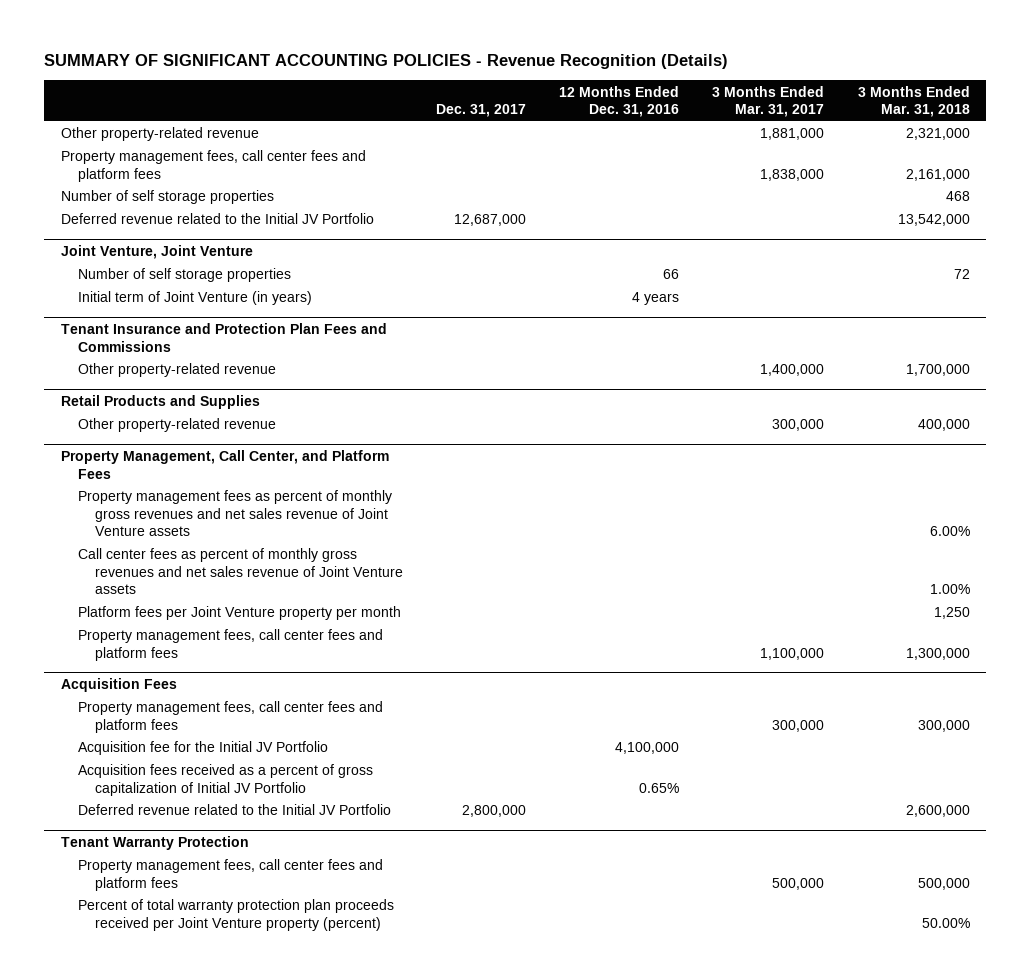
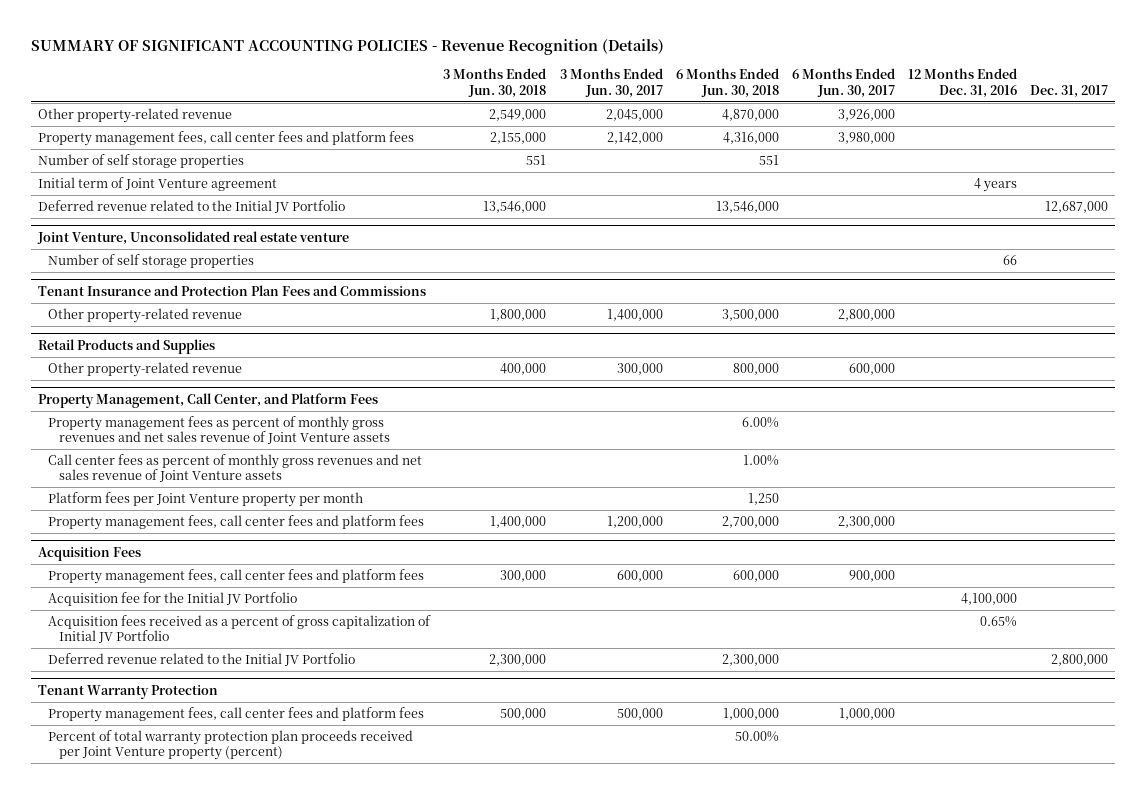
[712,85,825,118] 3 Months Ended Mar. 31, 2017 -> none
[857,85,970,118] 3 Months Ended Mar. 31, 2018 -> none
none -> [443,68,547,98] 3 Months Ended Jun. 30, 2018
none -> [559,68,663,98] 3 Months Ended Jun. 30, 2017
none -> [675,68,779,98] 6 Months Ended Jun. 30, 2018
none -> [791,68,895,98] 6 Months Ended Jun. 30, 2017
none -> [37,177,277,192] Initial term of Joint Venture agreement
[60,245,253,260] Joint Venture, Joint Venture -> [36,230,349,245] Joint Venture, Unconsolidated real estate venture
[77,291,312,306] Initial term of Joint Venture (in years) -> none

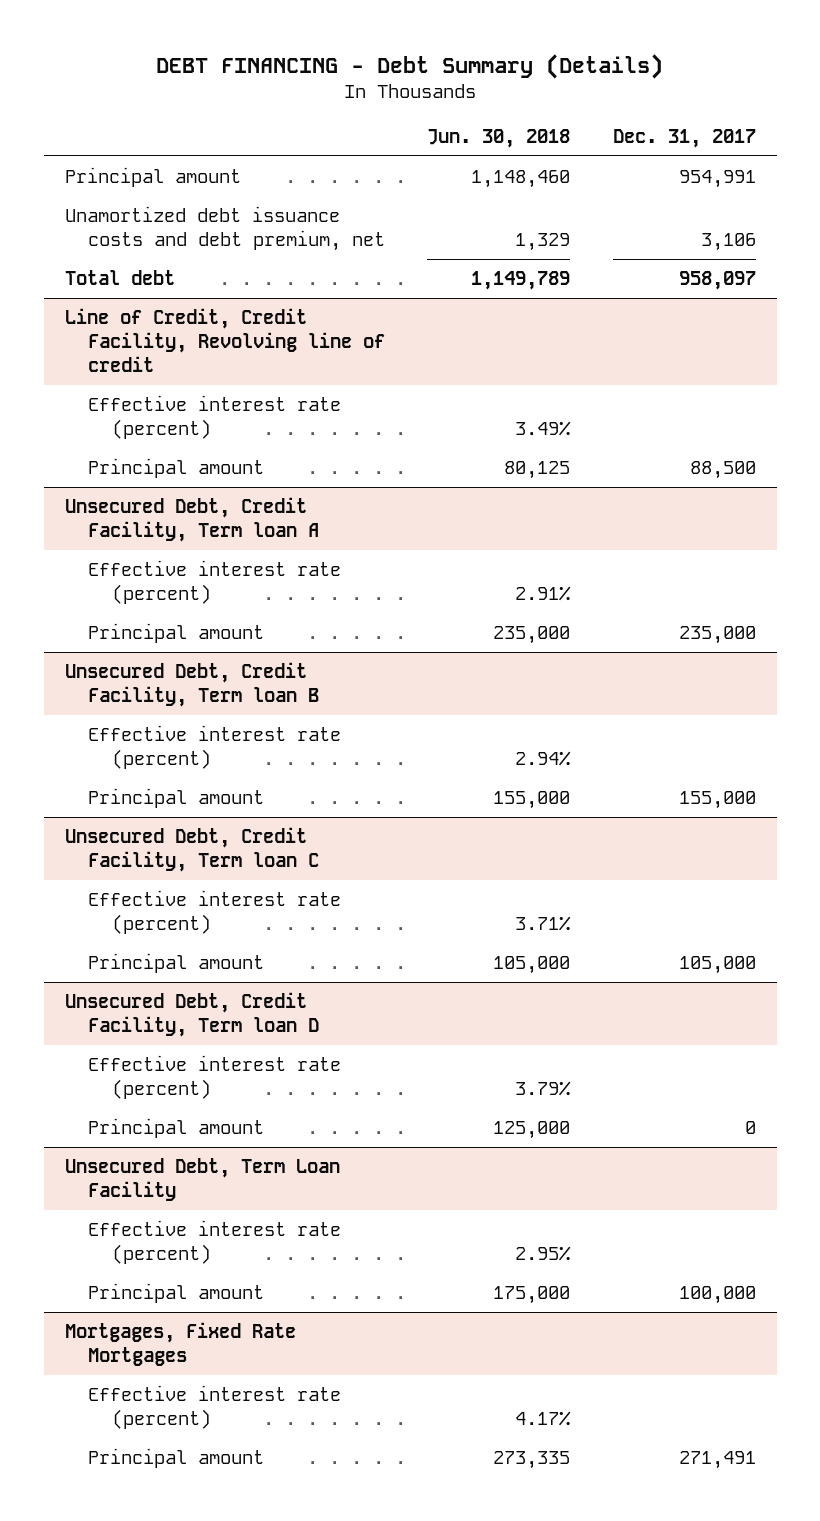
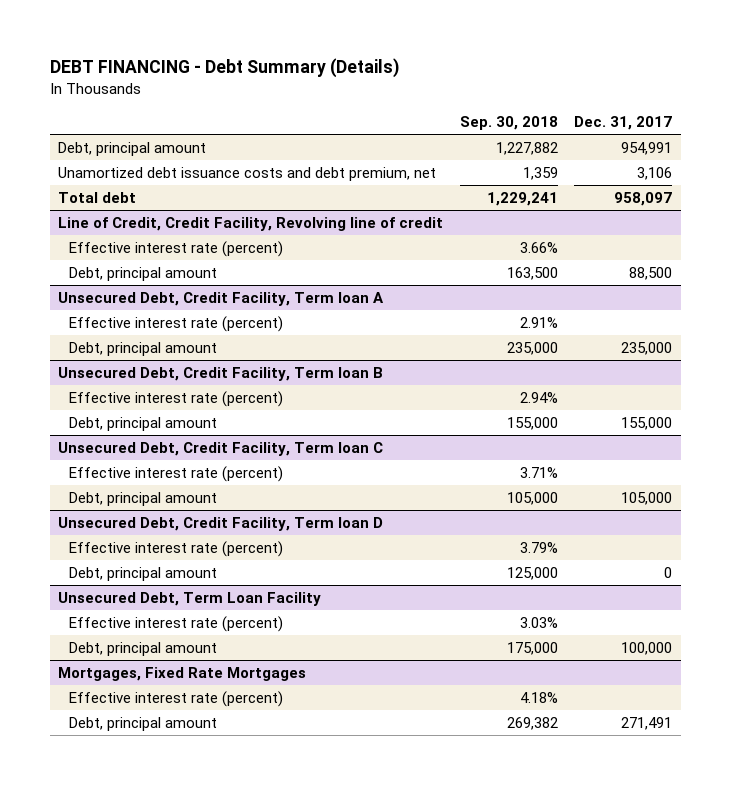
[427,128,571,148] Jun. 30, 2018 -> none
none -> [459,115,558,130] Sep. 30, 2018
[64,167,241,188] Principal amount -> [57,141,206,156] Debt, principal amount
[88,458,265,479] Principal amount -> [68,266,217,281] Debt, principal amount
[88,623,265,644] Principal amount -> [68,341,217,356] Debt, principal amount
[88,788,265,809] Principal amount -> [68,416,217,431] Debt, principal amount
[88,953,265,974] Principal amount -> [68,491,217,506] Debt, principal amount
[88,1118,265,1139] Principal amount -> [68,566,217,581] Debt, principal amount
[88,1283,265,1304] Principal amount -> [68,641,217,656] Debt, principal amount
[88,1448,265,1469] Principal amount -> [68,716,217,731] Debt, principal amount

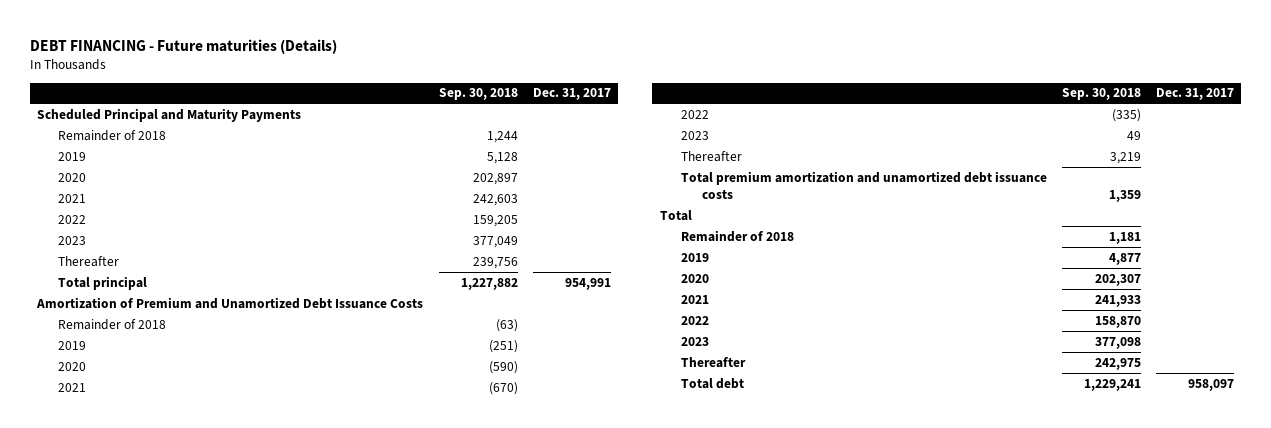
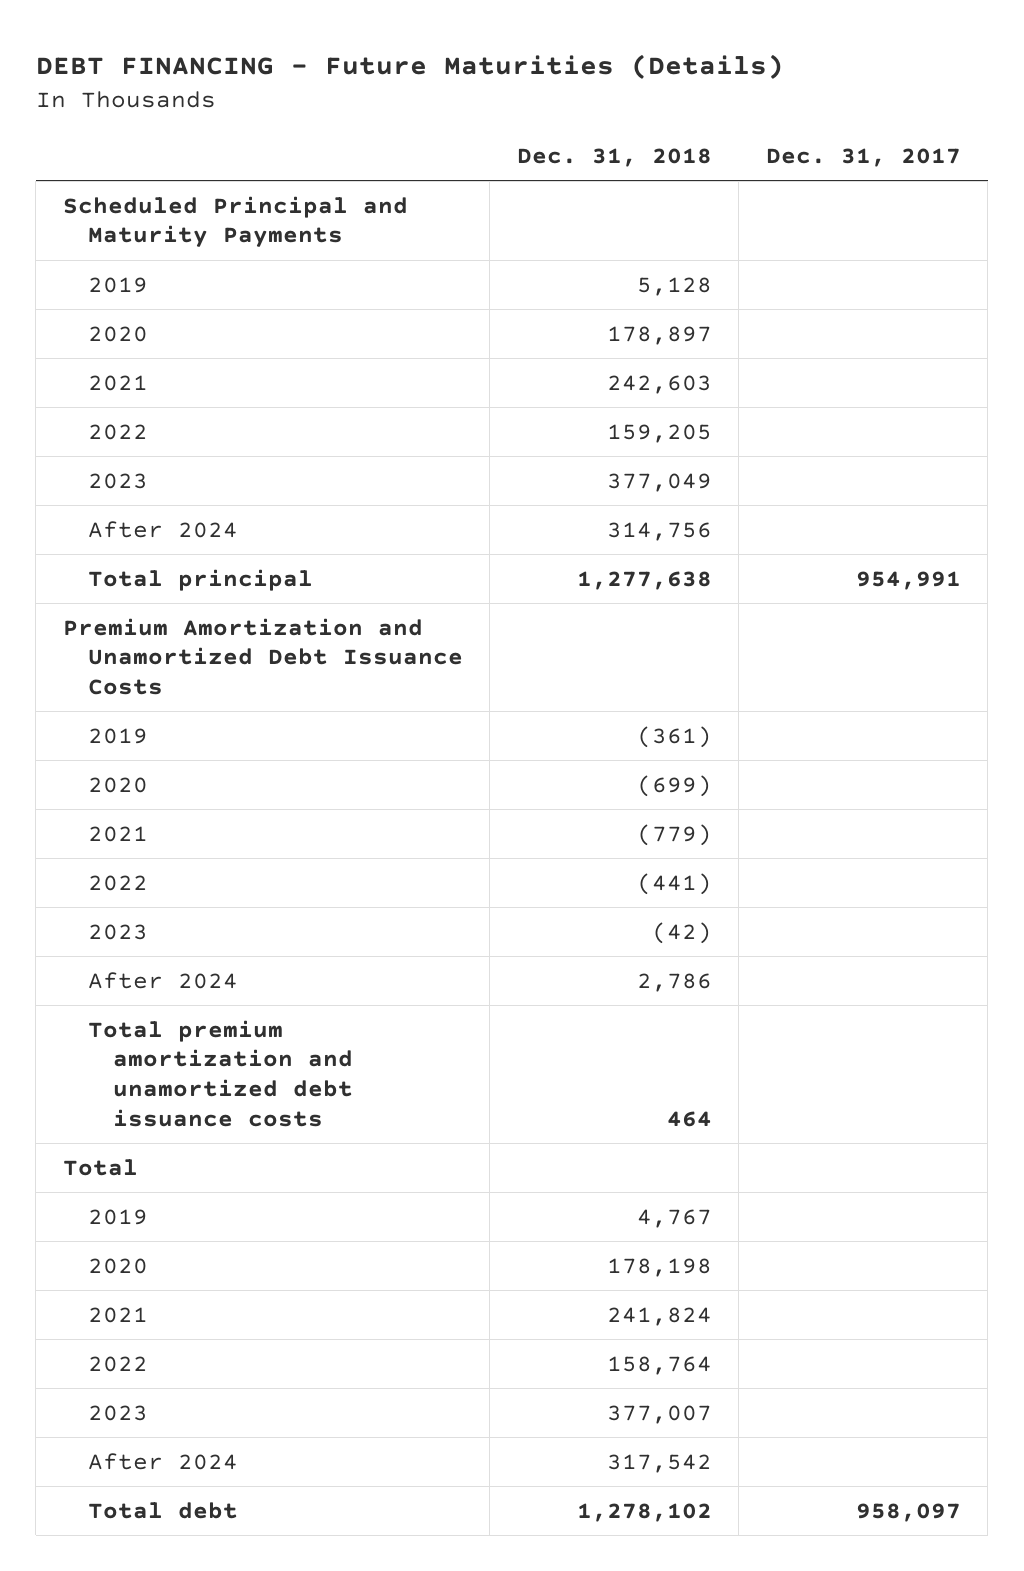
[29,38,337,54] DEBT FINANCING - Future maturities (Details) -> [35,53,784,79] DEBT FINANCING - Future Maturities (Details)
[439,88,519,101] Sep. 30, 2018 -> none
none -> [516,147,712,167] Dec. 31, 2018
[58,129,167,141] Remainder of 2018 -> none
[58,255,120,267] Thereafter -> none
none -> [88,520,239,538] After 2024
[58,318,167,330] Remainder of 2018 -> none
[35,296,423,309] Amortization of Premium and Unamortized Debt Issuance Costs -> [62,617,464,696] Premium Amortization and Unamortized Debt Issuance Costs
[680,150,742,162] Thereafter -> none
none -> [88,971,239,989] After 2024
[680,229,794,242] Remainder of 2018 -> none
[680,356,746,368] Thereafter -> none
none -> [88,1452,239,1470] After 2024

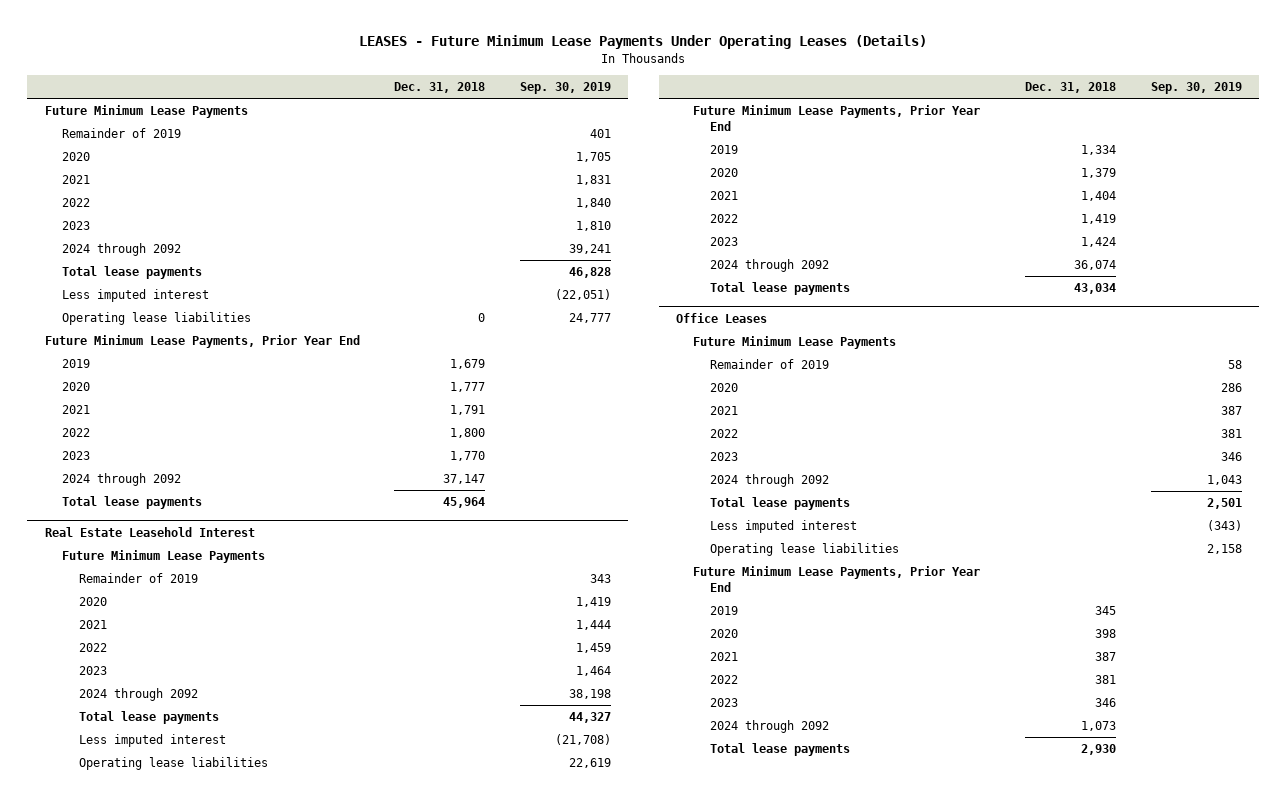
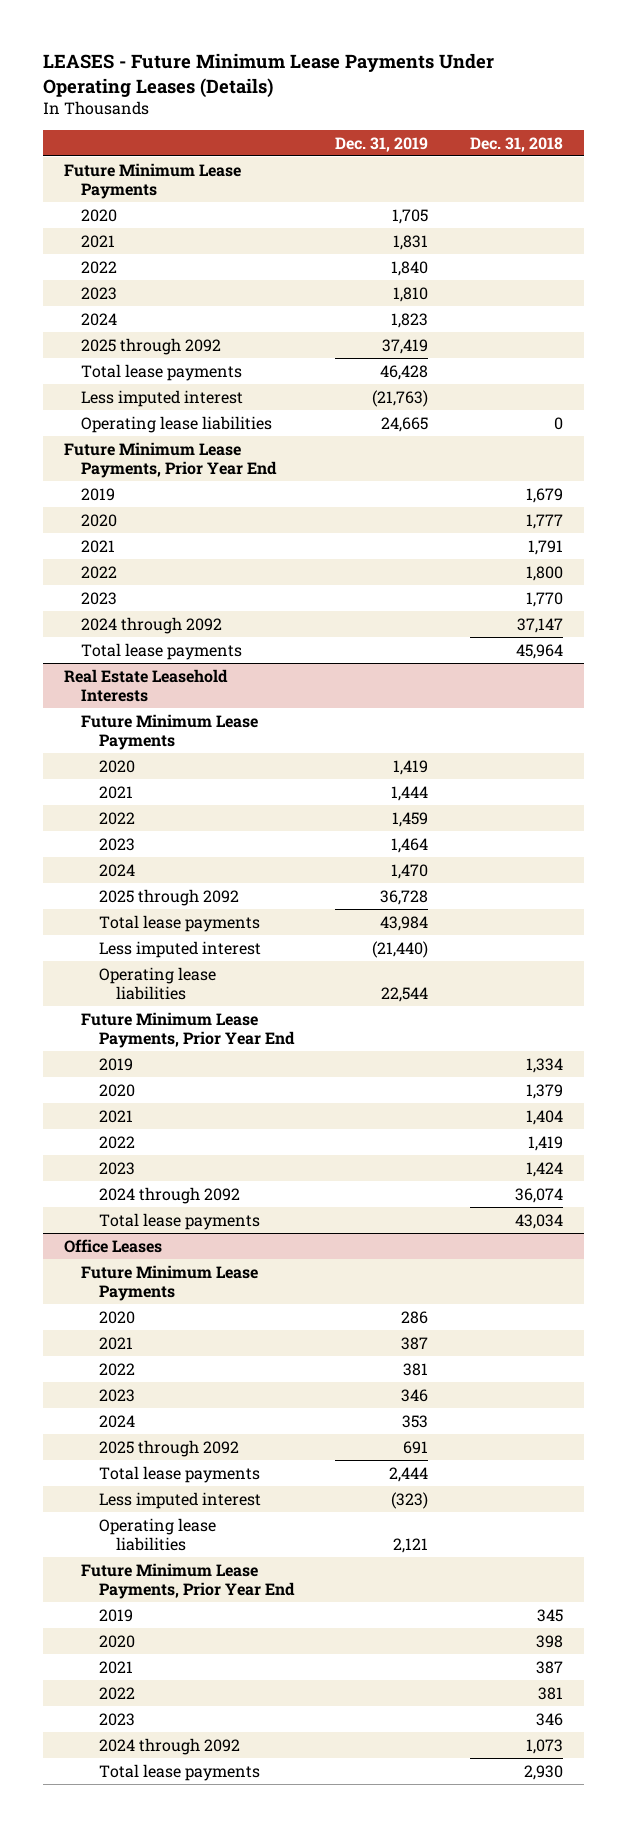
[519,82,611,95] Sep. 30, 2019 -> none
none -> [335,136,429,152] Dec. 31, 2019
[61,128,181,139] Remainder of 2019 -> none
none -> [81,312,118,326] 2024
[61,243,181,257] 2024 through 2092 -> [81,337,222,355] 2025 through 2092
[44,526,255,537] Real Estate Leasehold Interest -> [64,668,229,702] Real Estate Leasehold Interests
[78,573,198,584] Remainder of 2019 -> none
none -> [98,863,135,877] 2024
[78,688,198,702] 2024 through 2092 -> [98,888,239,906] 2025 through 2092
[709,359,829,370] Remainder of 2019 -> none
none -> [98,1414,135,1428] 2024
[709,474,829,488] 2024 through 2092 -> [98,1439,239,1457] 2025 through 2092

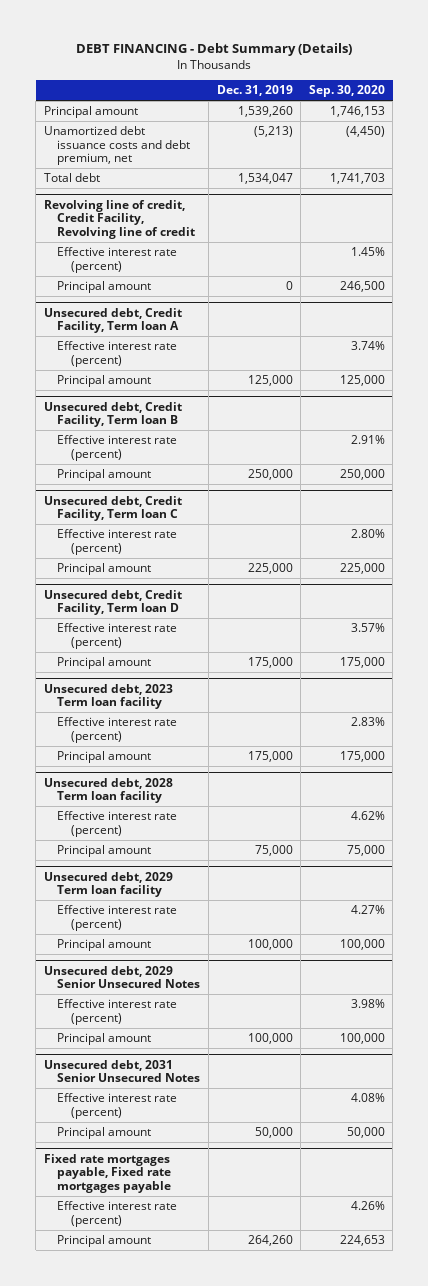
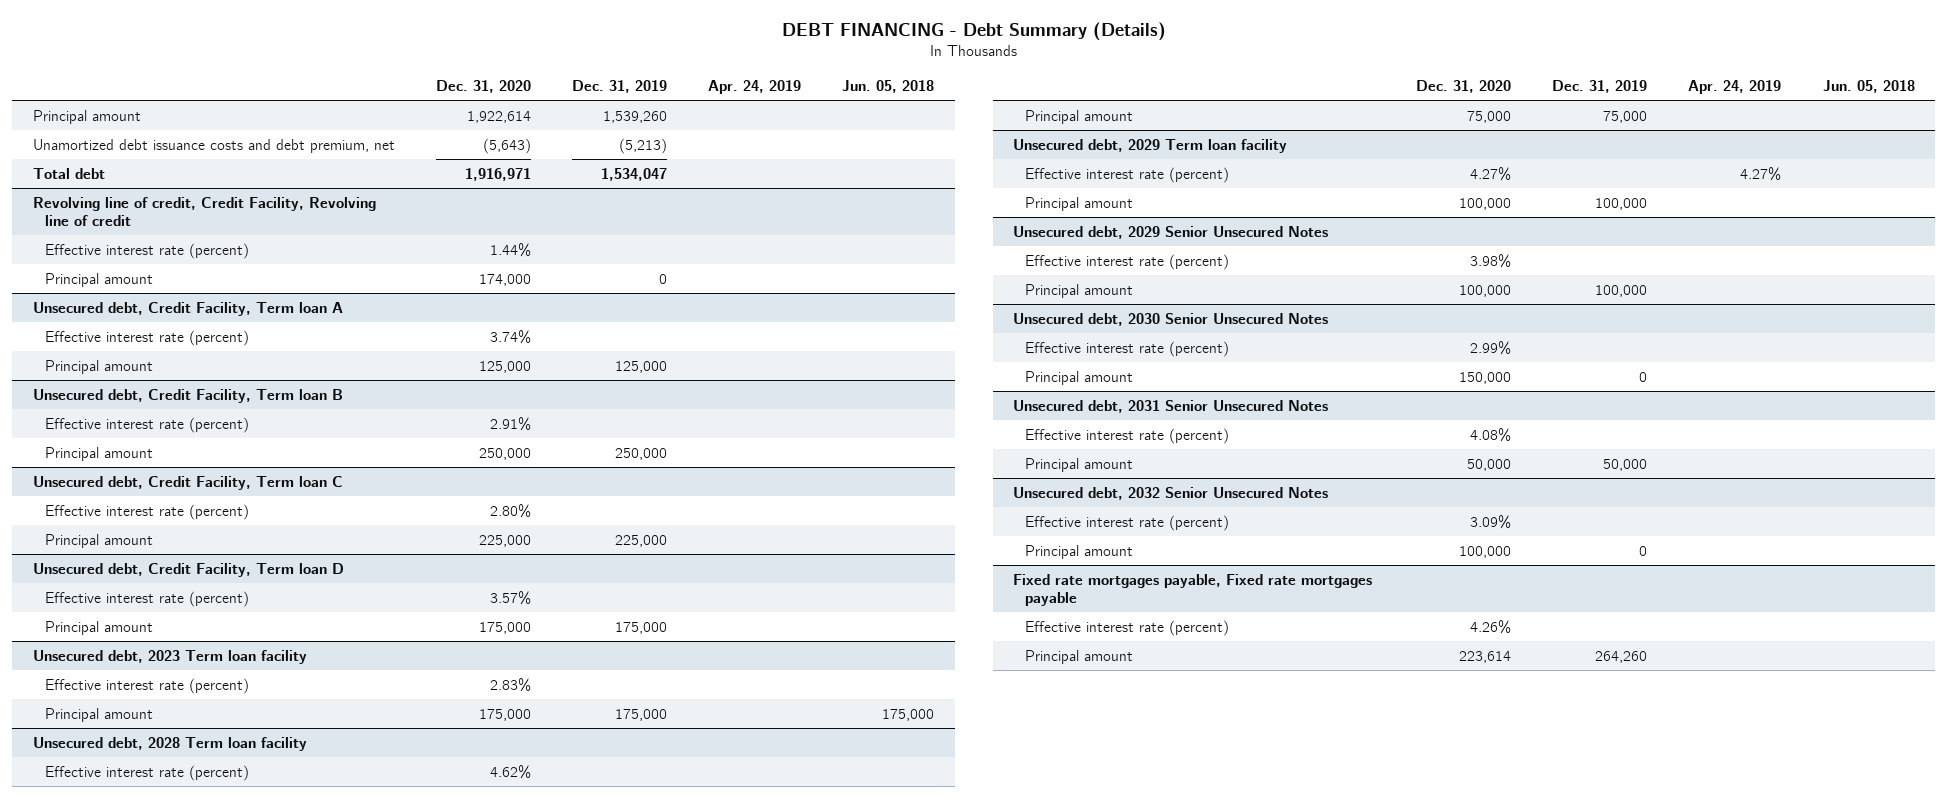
[308,85,385,98] Sep. 30, 2020 -> none
none -> [435,79,531,93] Dec. 31, 2020
none -> [708,79,802,94] Apr. 24, 2019
none -> [842,79,935,93] Jun. 05, 2018
none -> [1013,312,1329,326] Unsecured debt, 2030 Senior Unsecured Notes
none -> [1025,340,1230,357] Effective interest rate (percent)
none -> [1025,370,1134,385] Principal amount
none -> [1013,486,1329,500] Unsecured debt, 2032 Senior Unsecured Notes
none -> [1025,514,1230,531] Effective interest rate (percent)
none -> [1025,544,1134,559] Principal amount

